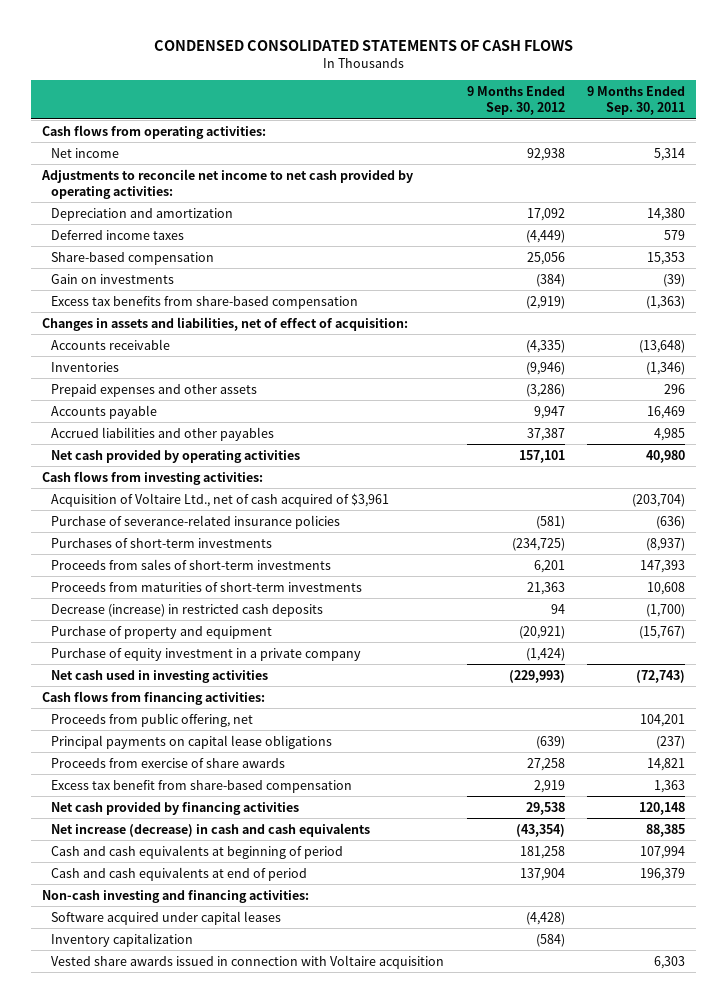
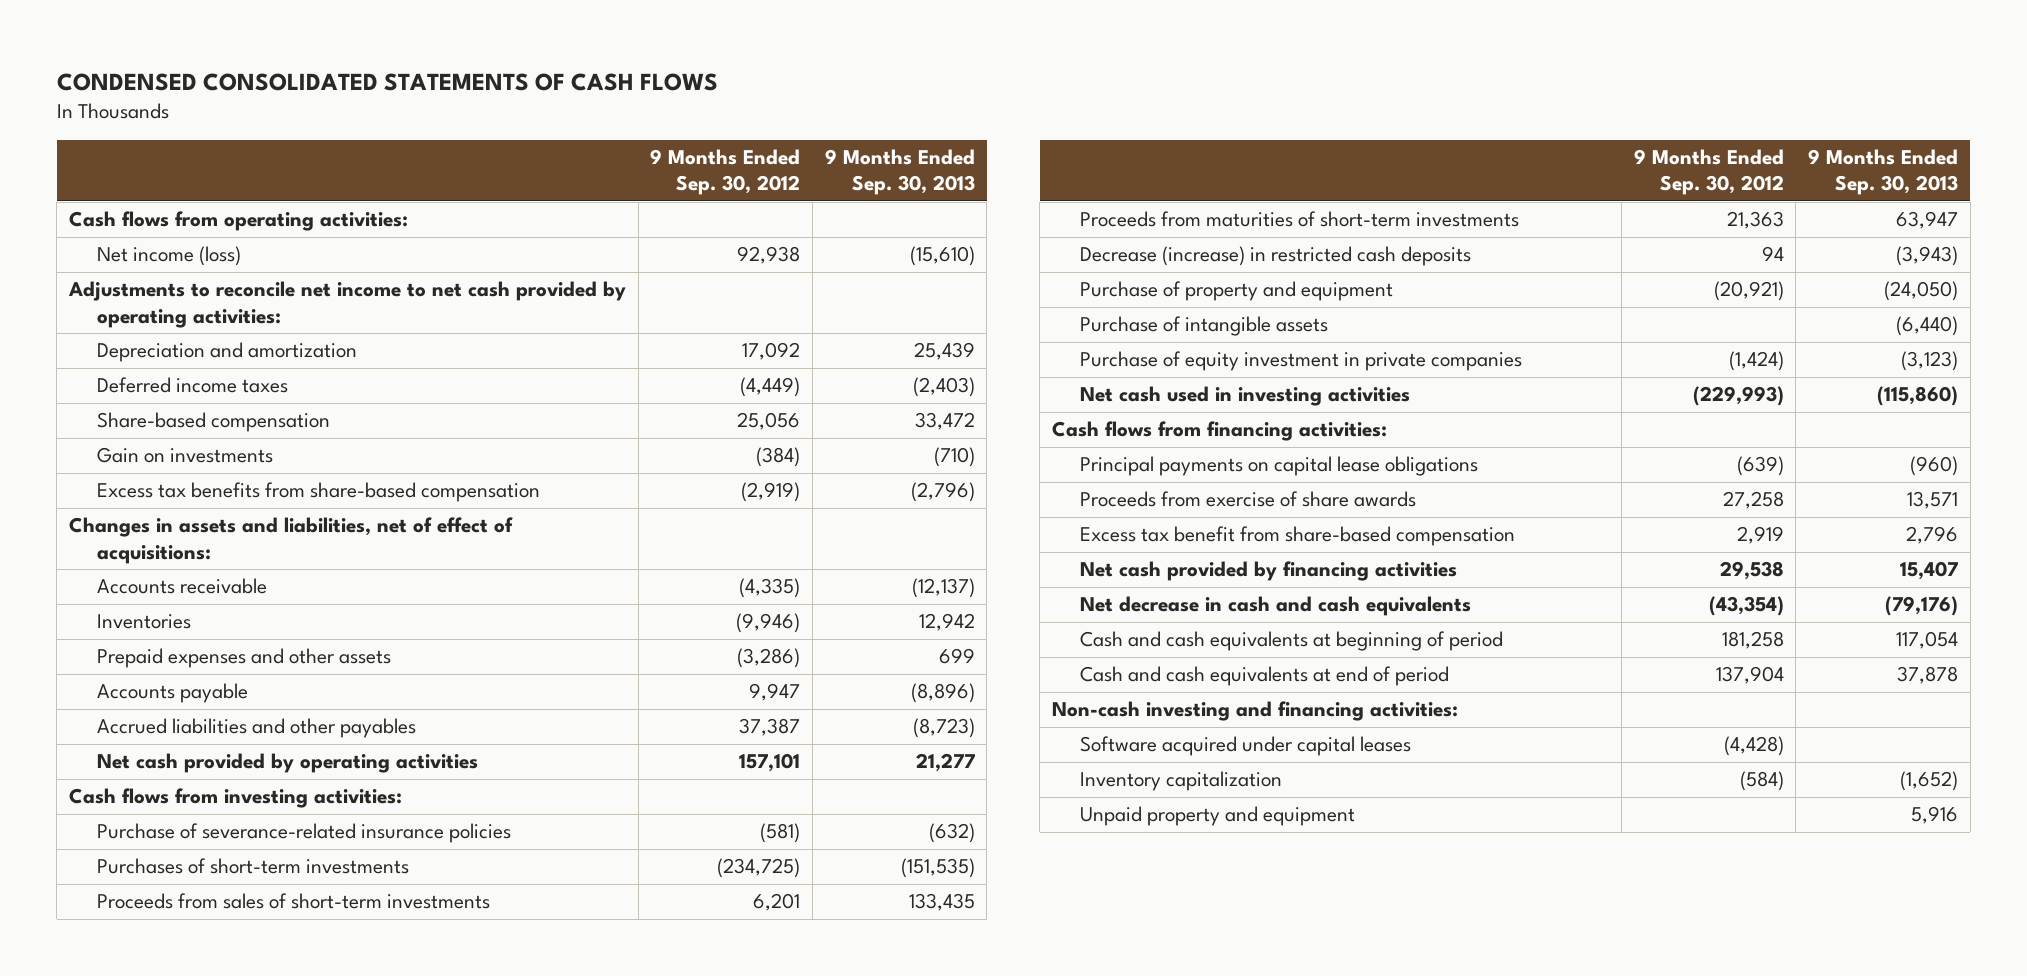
[587,86,686,116] 9 Months Ended Sep. 30, 2011 -> none
none -> [824,148,975,196] 9 Months Ended Sep. 30, 2013
[51,147,120,158] Net income -> [96,246,241,267] Net income (loss)
[42,316,409,331] Changes in assets and liabilities, net of effect of acquisition: -> [69,517,514,564] Changes in assets and liabilities, net of effect of acquisitions:
[51,492,390,507] Acquisition of Voltaire Ltd., net of cash acquired of $3,961 -> none
none -> [1079,316,1328,337] Purchase of intangible assets
[51,647,362,661] Purchase of equity investment in a private company -> [1079,351,1522,372] Purchase of equity investment in private companies
[51,712,254,727] Proceeds from public offering, net -> none
[51,822,371,837] Net increase (decrease) in cash and cash equivalents -> [1079,596,1471,617] Net decrease in cash and cash equivalents
[51,954,445,969] Vested share awards issued in connection with Voltaire acquisition -> none
none -> [1079,806,1355,827] Unpaid property and equipment

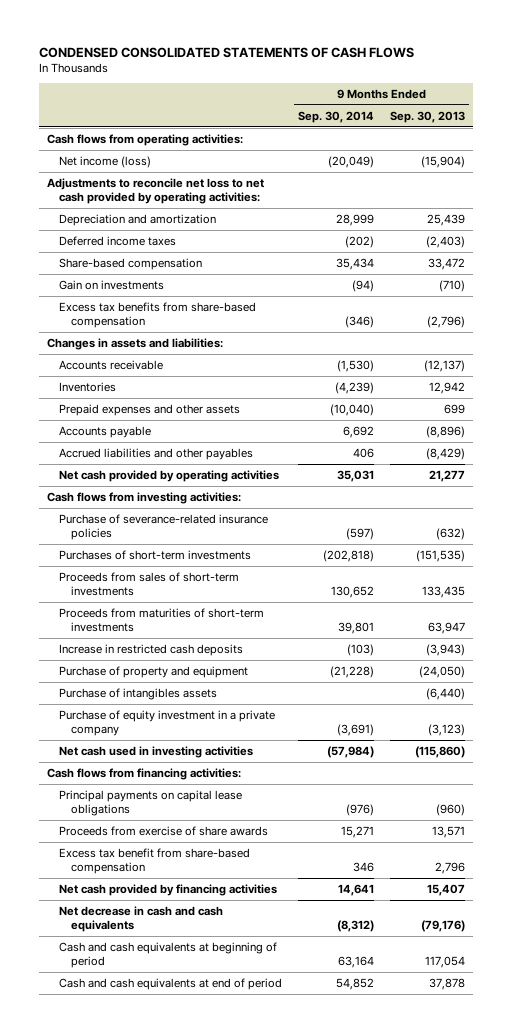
[650,148,801,196] 9 Months Ended Sep. 30, 2012 -> none
none -> [298,110,375,123] Sep. 30, 2014
[909,246,975,267] (15,610) -> [421,155,466,168] (15,904)
[68,281,627,328] Adjustments to reconcile net income to net cash provided by operating activities: -> [47,177,265,205] Adjustments to reconcile net loss to net cash provided by operating activities:
[69,517,514,564] Changes in assets and liabilities, net of effect of acquisitions: -> [47,337,224,350] Changes in assets and liabilities:
[912,718,975,739] (8,723) -> [426,447,466,460] (8,429)
[1079,246,1471,267] Decrease (increase) in restricted cash deposits -> [59,643,244,656] Increase in restricted cash deposits
[1079,316,1328,337] Purchase of intangible assets -> [59,687,218,700] Purchase of intangibles assets
[1079,351,1522,372] Purchase of equity investment in private companies -> [59,709,276,737] Purchase of equity investment in a private company
[1052,701,1459,722] Non-cash investing and financing activities: -> none
[1079,736,1411,757] Software acquired under capital leases -> none
[1079,771,1282,792] Inventory capitalization -> none
[1079,806,1355,827] Unpaid property and equipment -> none

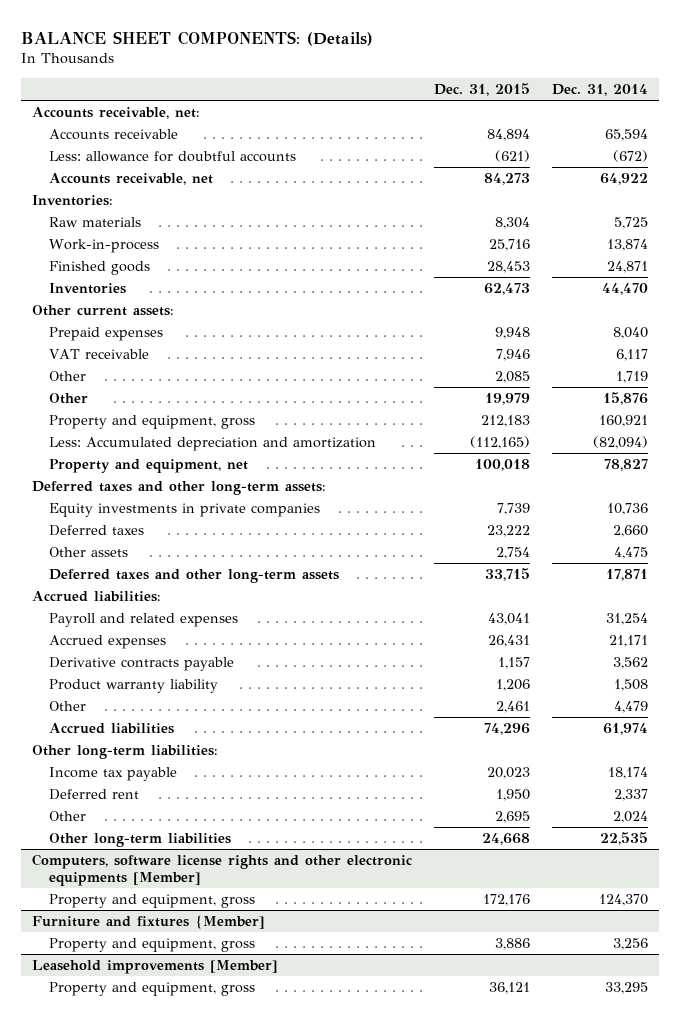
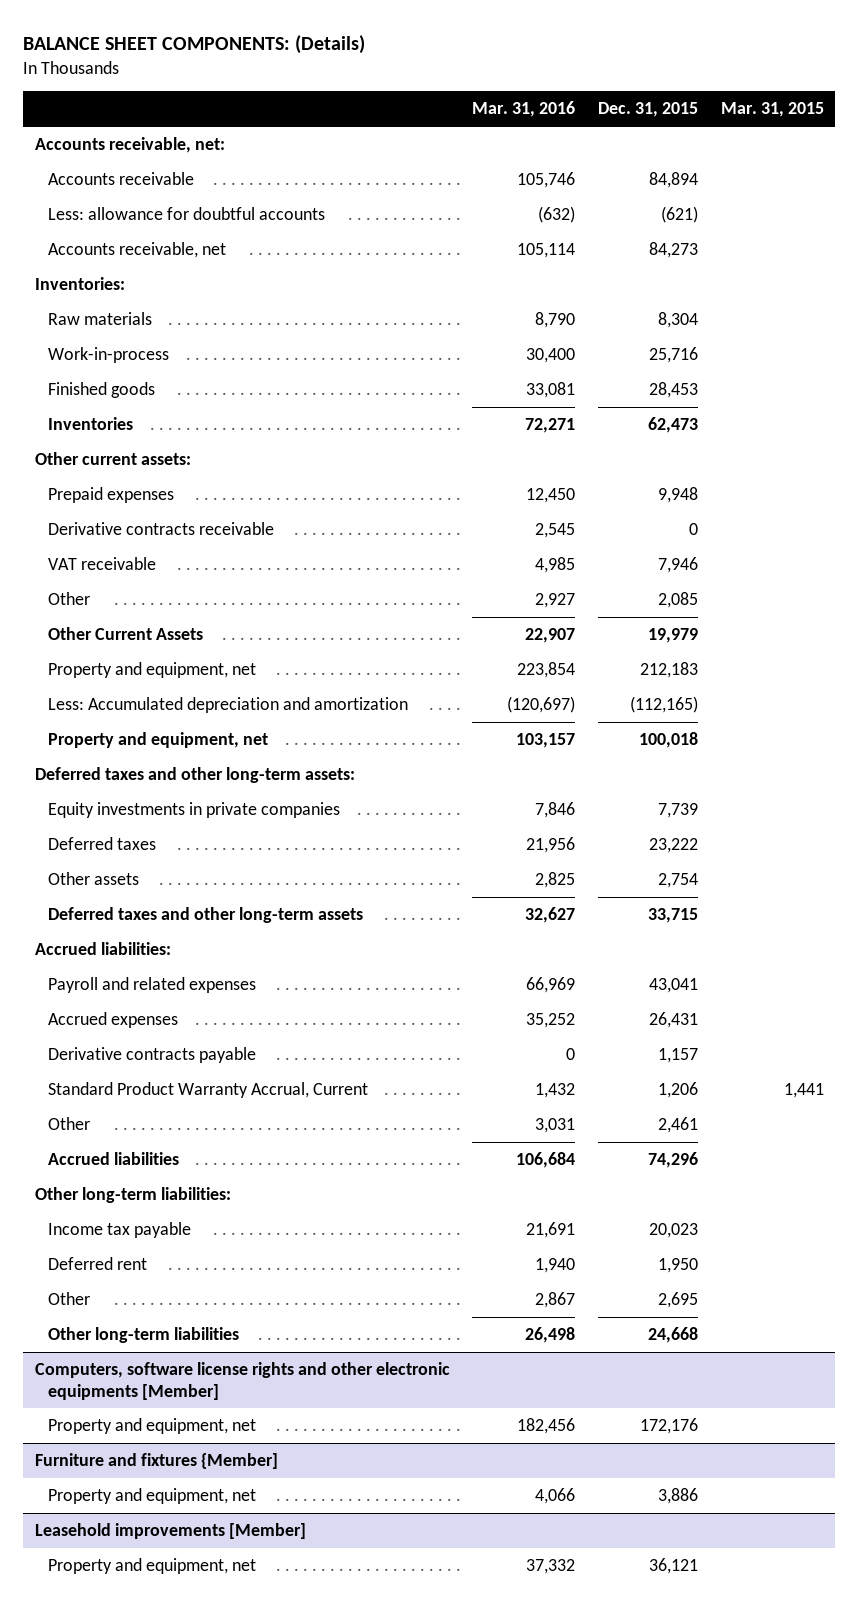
[551,83,648,96] Dec. 31, 2014 -> none
none -> [472,101,576,118] Mar. 31, 2016
none -> [720,102,824,118] Mar. 31, 2015
none -> [48,522,275,536] Derivative contracts receivable
[49,393,89,405] Other -> [48,627,204,641] Other Current Assets
[49,415,256,430] Property and equipment, gross -> [48,662,257,679] Property and equipment, net
[49,679,219,694] Product warranty liability -> [48,1082,369,1099] Standard Product Warranty Accrual, Current
[49,894,256,909] Property and equipment, gross -> [48,1418,257,1435] Property and equipment, net
[49,938,256,953] Property and equipment, gross -> [48,1488,257,1505] Property and equipment, net
[49,982,256,997] Property and equipment, gross -> [48,1558,257,1575] Property and equipment, net

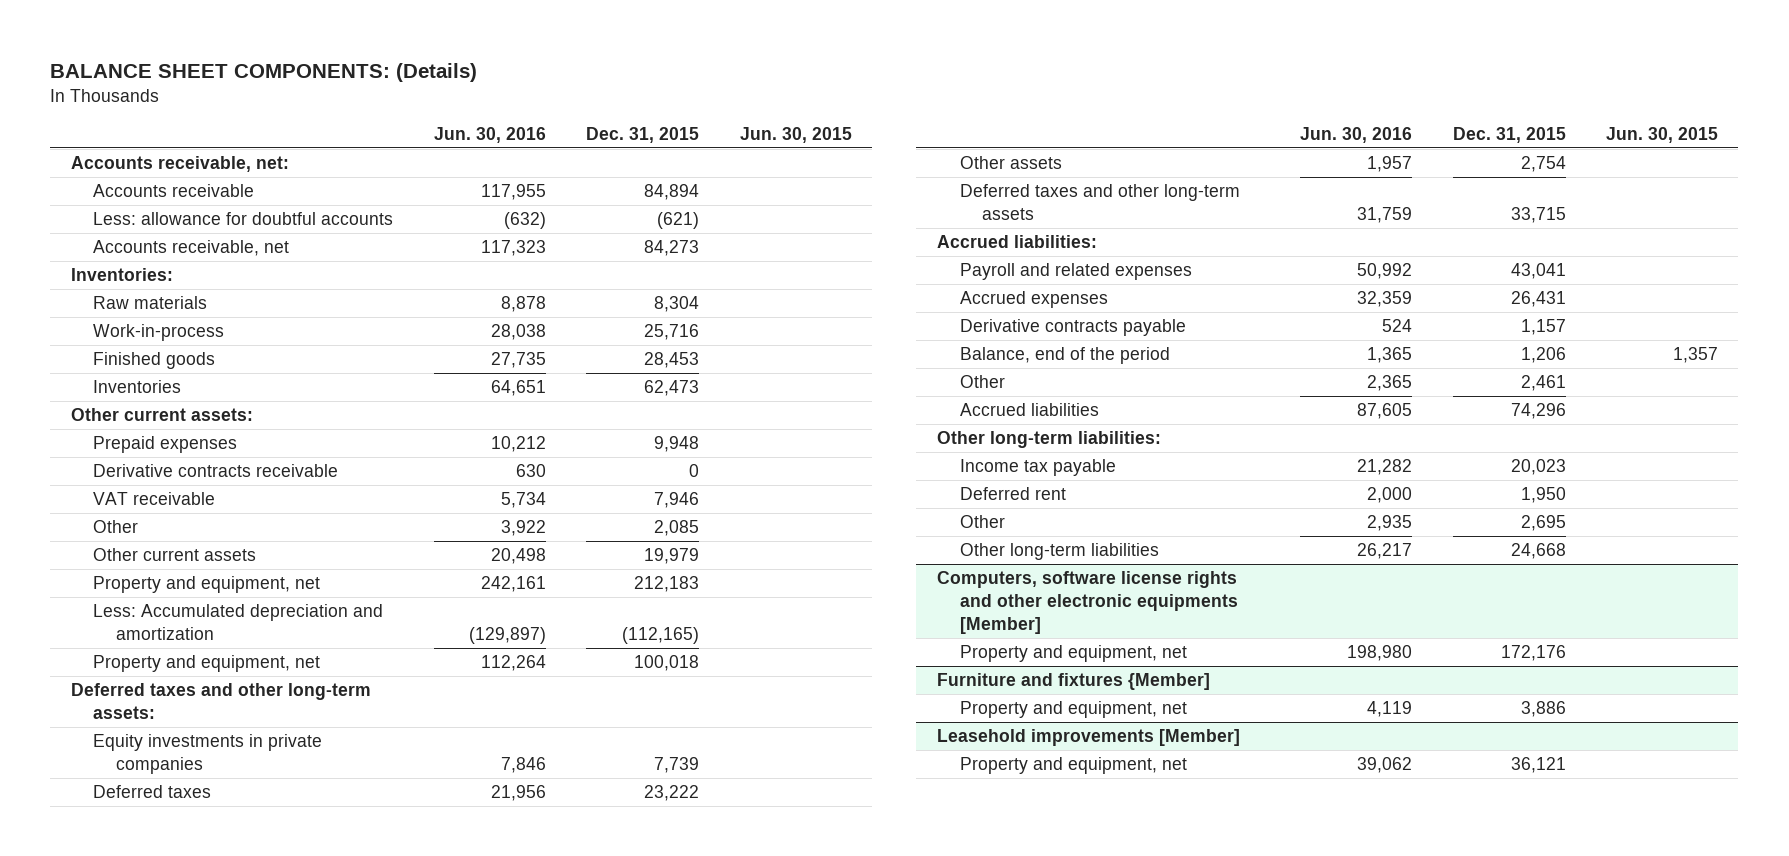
[472,101,576,118] Mar. 31, 2016 -> none
[720,102,824,118] Mar. 31, 2015 -> none
none -> [433,126,546,143] Jun. 30, 2016
none -> [739,126,852,143] Jun. 30, 2015
[48,627,204,641] Other Current Assets -> [93,548,257,562] Other current assets
[48,1082,369,1099] Standard Product Warranty Accrual, Current -> [959,347,1170,365] Balance, end of the period

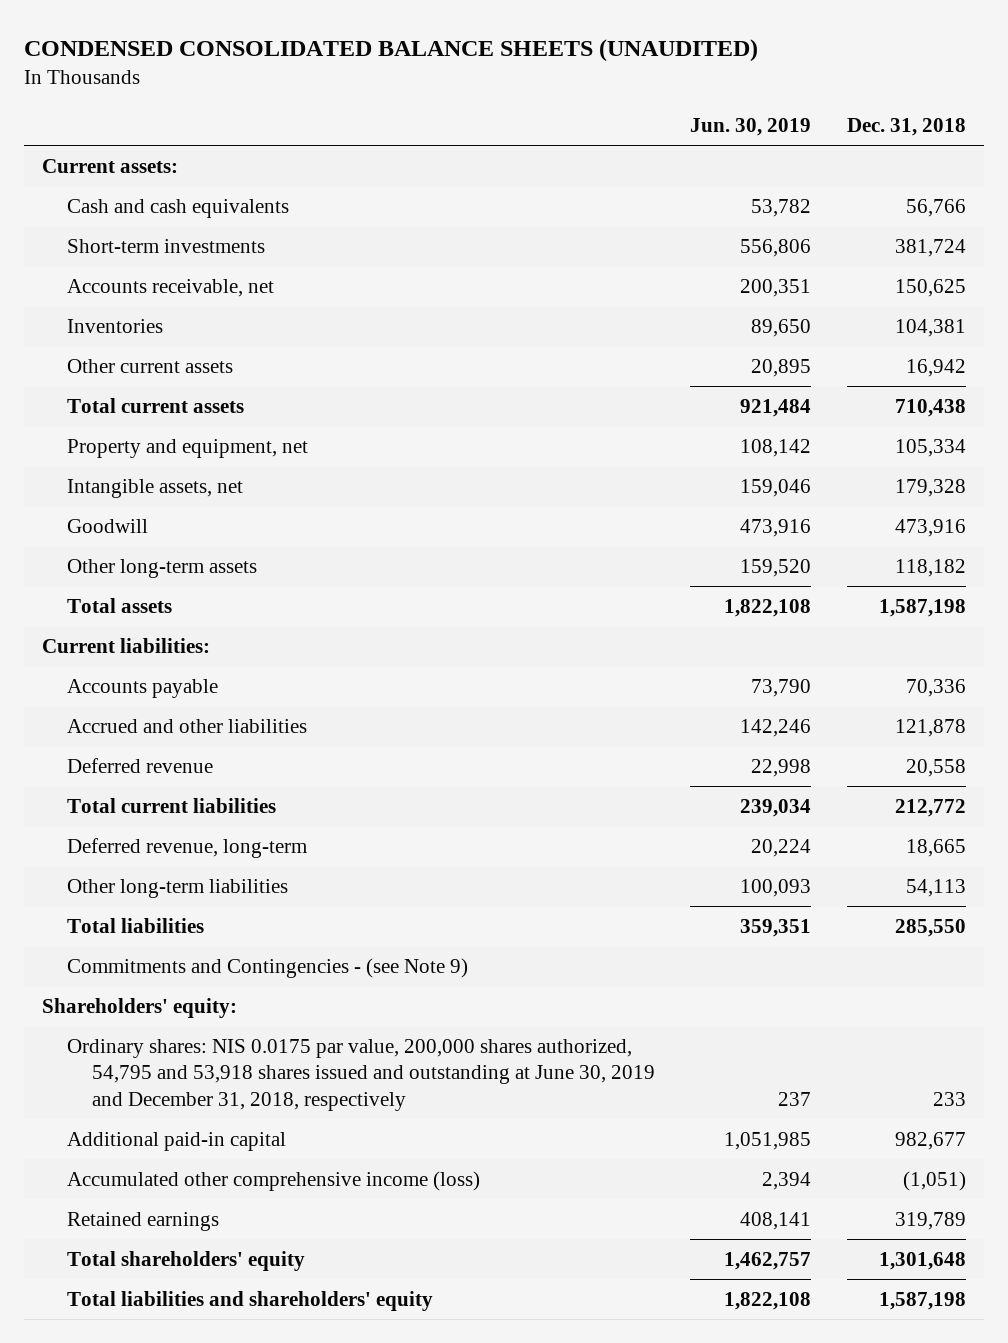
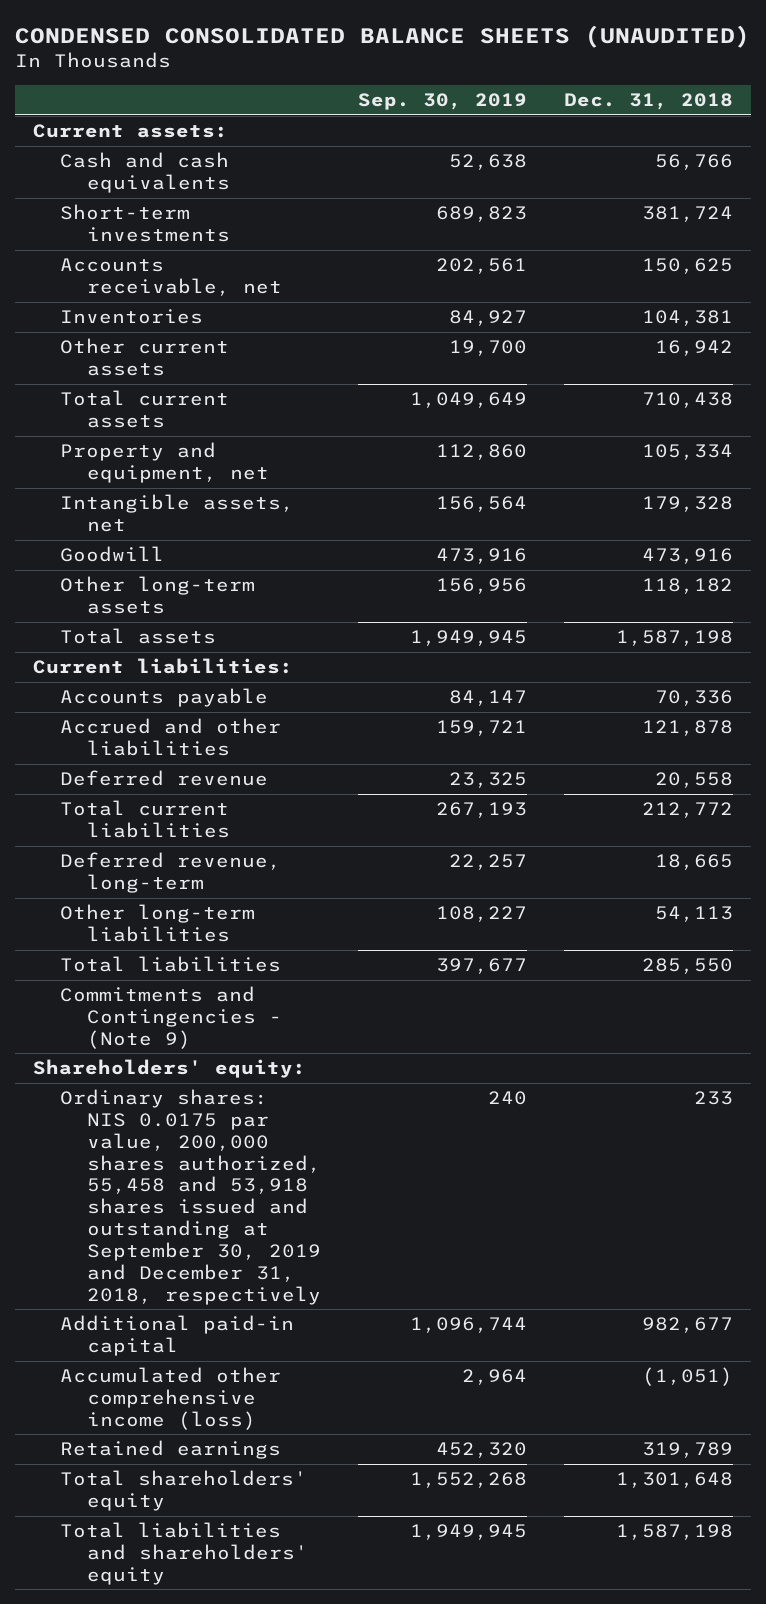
[690,117,812,136] Jun. 30, 2019 -> none
none -> [357,93,527,111] Sep. 30, 2019
[66,957,468,978] Commitments and Contingencies - (see Note 9) -> [60,986,282,1049] Commitments and Contingencies - (Note 9)
[66,1038,655,1111] Ordinary shares: NIS 0.0175 par value, 200,000 shares authorized, 54,795 and 53,918 shares issued and outstanding at June 30, 2019 and December 31, 2018, respectively -> [60,1089,321,1305] Ordinary shares: NIS 0.0175 par value, 200,000 shares authorized, 55,458 and 53,918 shares issued and outstanding at September 30, 2019 and December 31, 2018, respectively

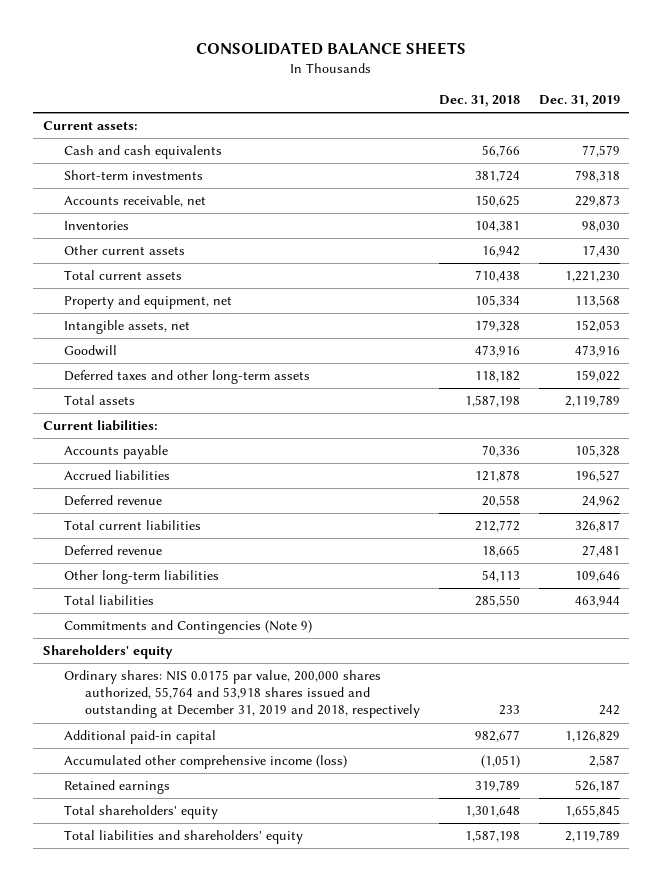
[14,24,750,48] CONDENSED CONSOLIDATED BALANCE SHEETS (UNAUDITED) -> [196,42,467,56] CONSOLIDATED BALANCE SHEETS
[357,93,527,111] Sep. 30, 2019 -> none
none -> [538,95,620,108] Dec. 31, 2019
[60,576,256,614] Other long-term assets -> [63,370,310,385] Deferred taxes and other long-term assets
[60,718,282,756] Accrued and other liabilities -> [63,470,170,481] Accrued liabilities
[60,852,282,893] Deferred revenue, long-term -> [63,545,162,557] Deferred revenue
[60,986,282,1049] Commitments and Contingencies - (Note 9) -> [63,620,312,635] Commitments and Contingencies (Note 9)
[33,1059,307,1079] Shareholders' equity: -> [42,645,173,660] Shareholders' equity
[60,1089,321,1305] Ordinary shares: NIS 0.0175 par value, 200,000 shares authorized, 55,458 and 53,918 shares issued and outstanding at September 30, 2019 and December 31, 2018, respectively -> [63,670,420,719] Ordinary shares: NIS 0.0175 par value, 200,000 shares authorized, 55,764 and 53,918 shares issued and outstanding at December 31, 2019 and 2018, respectively

